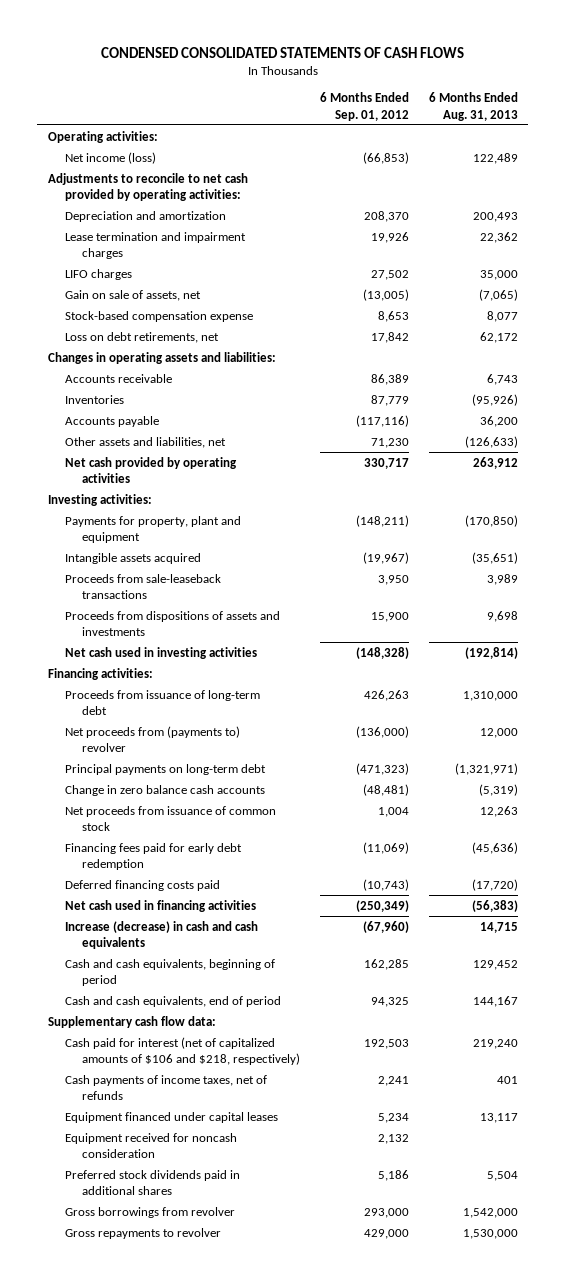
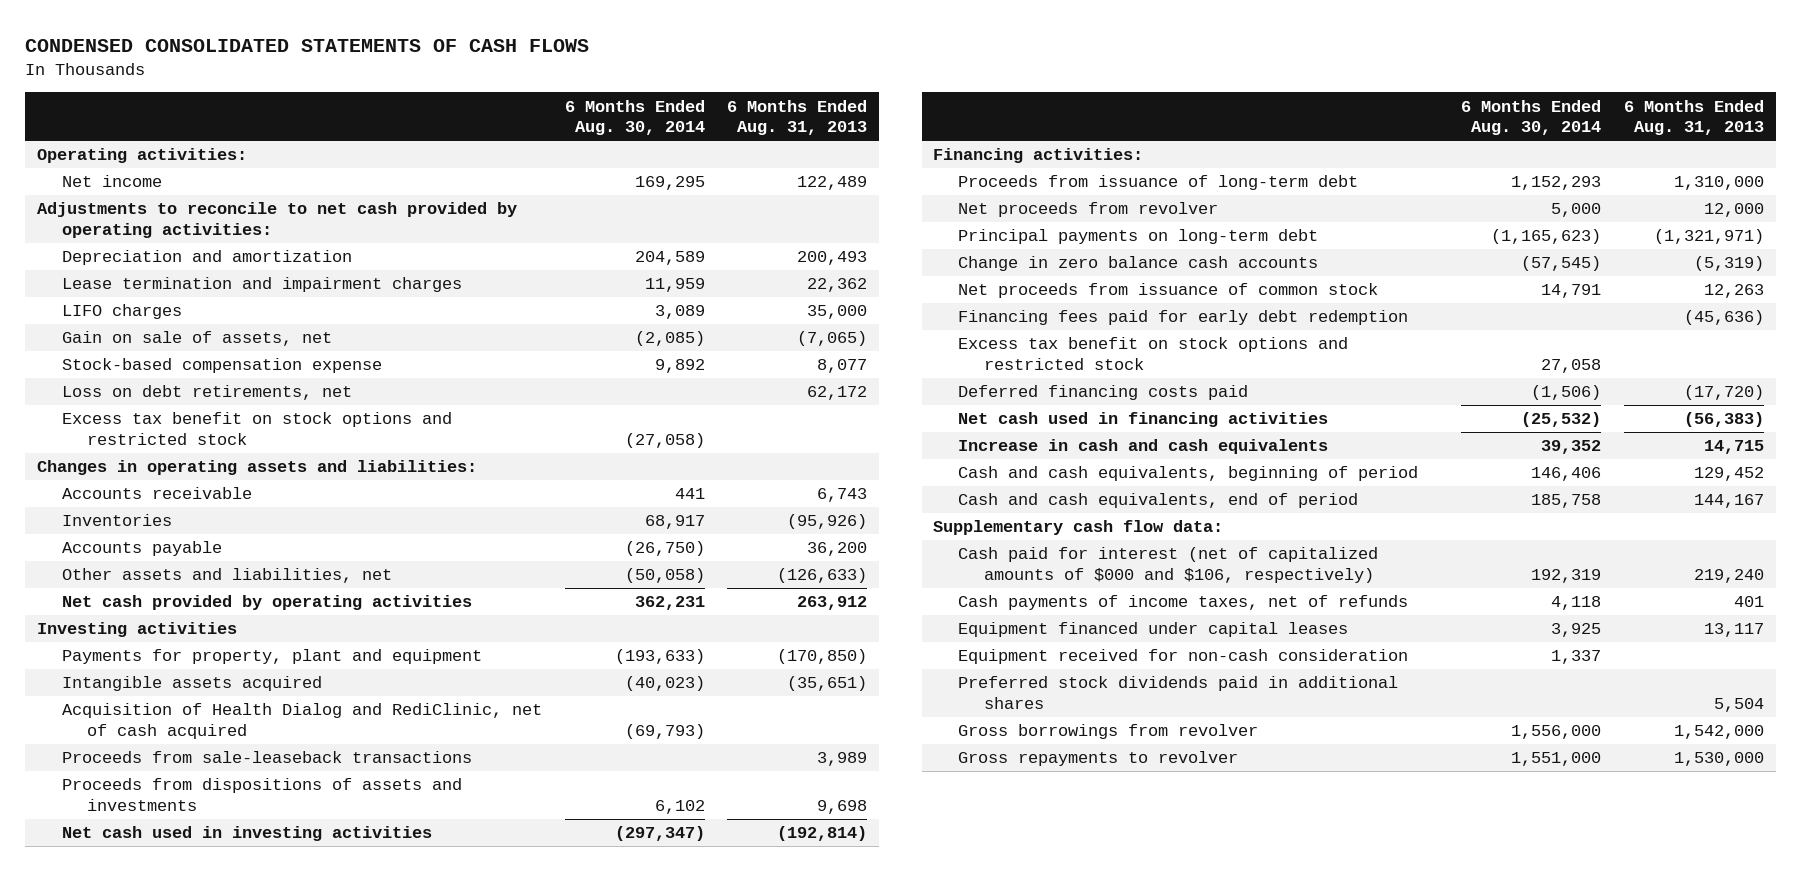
[319,92,409,121] 6 Months Ended Sep. 01, 2012 -> none
none -> [564,99,705,136] 6 Months Ended Aug. 30, 2014
[64,151,156,164] Net income (loss) -> [61,175,162,188] Net income
none -> [61,412,452,446] Excess tax benefit on stock options and restricted stock
[47,493,152,506] Investing activities: -> [36,622,237,638] Investing activities
none -> [61,703,542,740] Acquisition of Health Dialog and RediClinic, net of cash acquired
[64,725,240,752] Net proceeds from (payments to) revolver -> [958,202,1219,218] Net proceeds from revolver
none -> [958,337,1349,371] Excess tax benefit on stock options and restricted stock
[64,920,258,949] Increase (decrease) in cash and cash equivalents -> [958,439,1329,455] Increase in cash and cash equivalents
[64,1036,300,1065] Cash paid for interest (net of capitalized amounts of $106 and $218, respectively) -> [958,547,1379,584] Cash paid for interest (net of capitalized amounts of $000 and $106, respectively)
[64,1132,237,1158] Equipment received for noncash consideration -> [958,649,1409,665] Equipment received for non-cash consideration

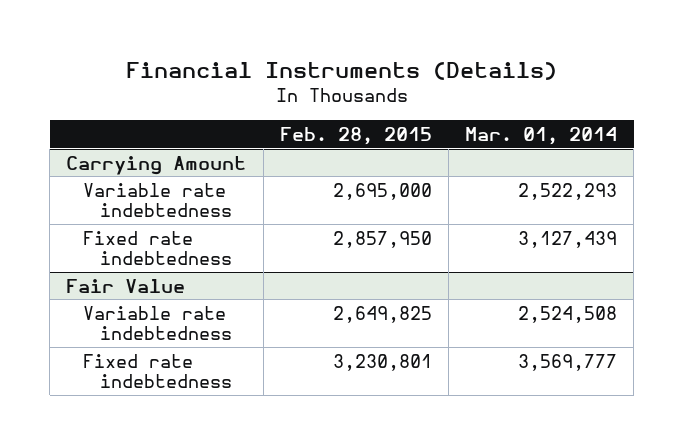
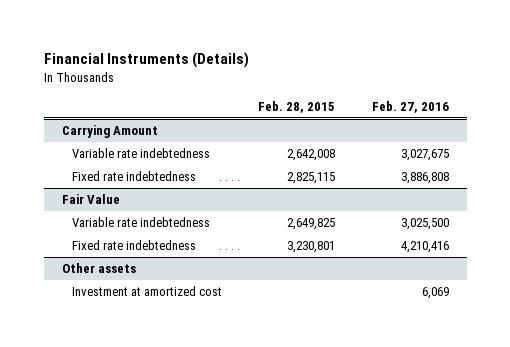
[465,126,618,145] Mar. 01, 2014 -> none
none -> [371,101,449,114] Feb. 27, 2016
[332,182,432,200] 2,695,000 -> [287,148,336,161] 2,642,008
[332,230,432,248] 2,857,950 -> [287,171,336,184] 2,825,115
none -> [61,262,136,273] Other assets
none -> [71,285,222,296] Investment at amortized cost

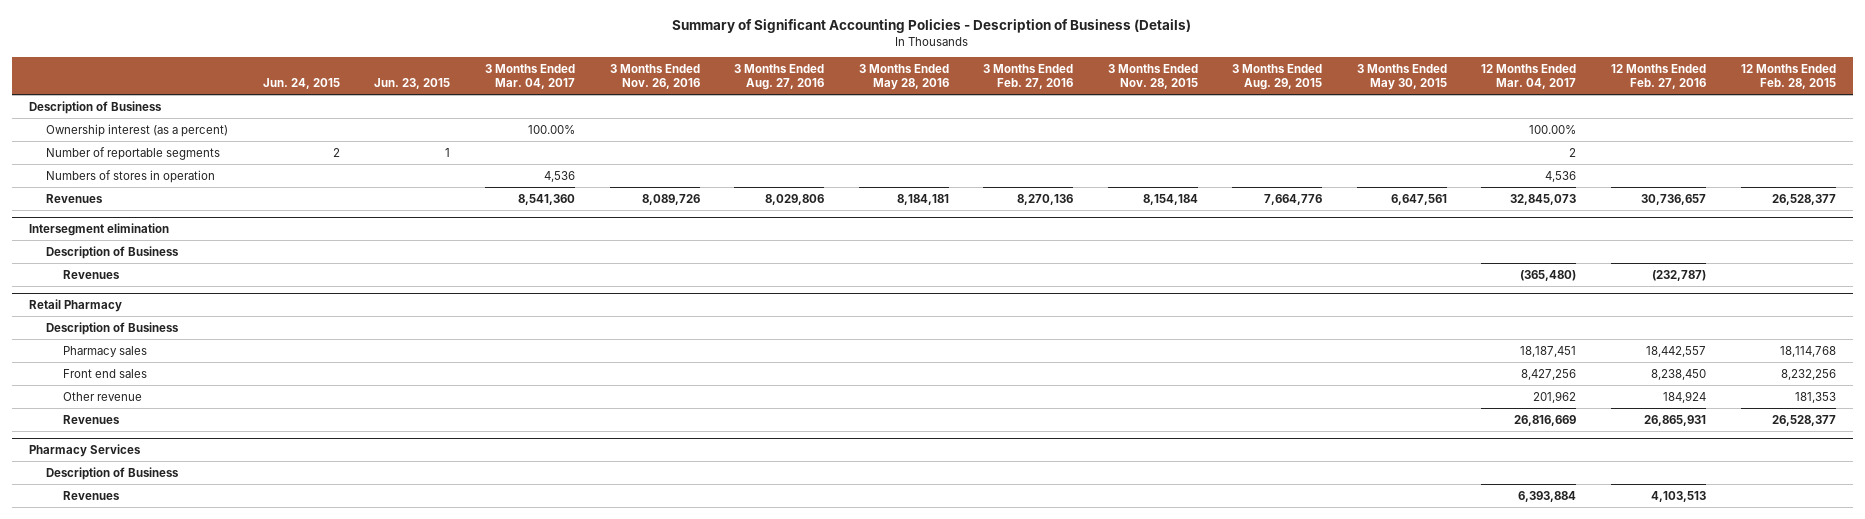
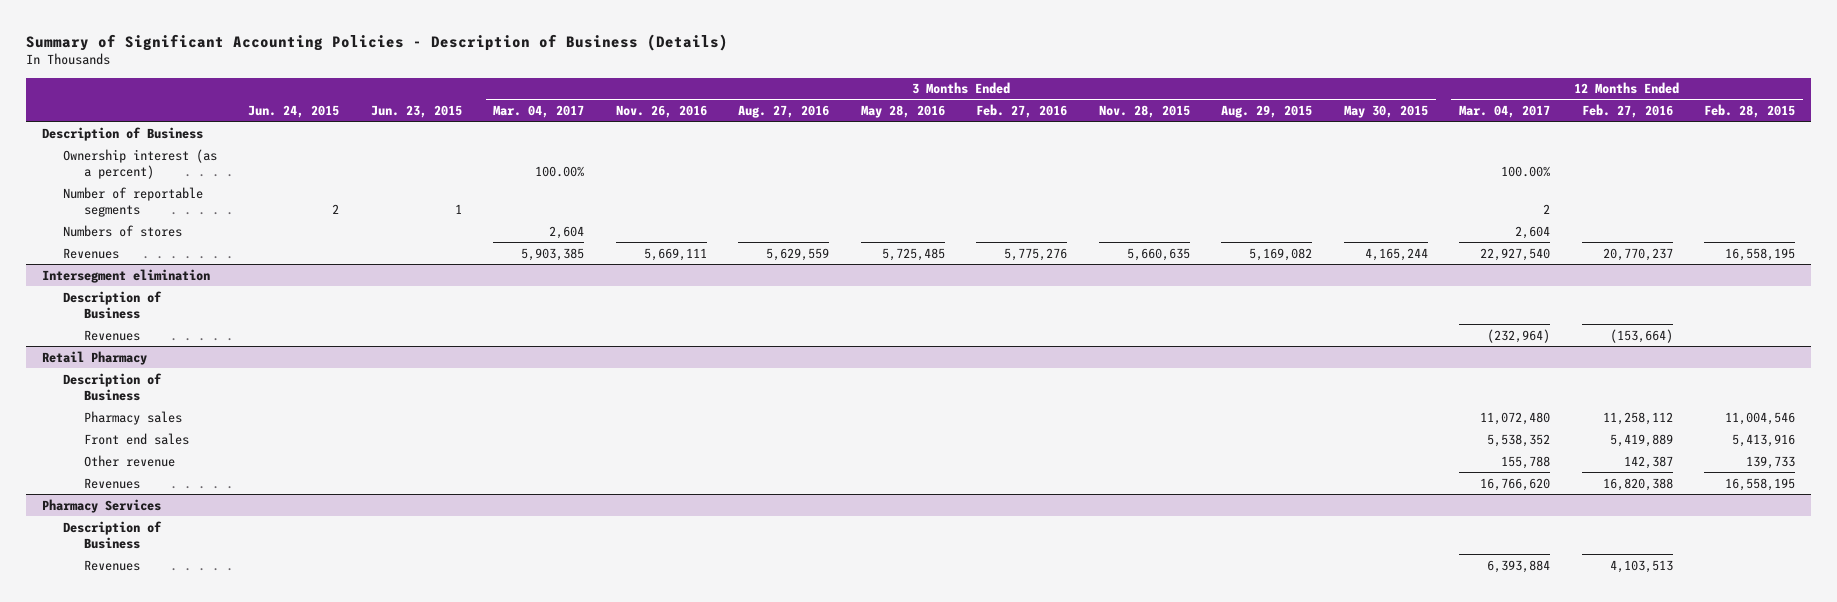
[46,169,216,183] Numbers of stores in operation -> [62,224,182,237] Numbers of stores
[543,170,575,182] 4,536 -> [549,225,585,239] 2,604
[1545,170,1577,182] 4,536 -> [1515,225,1551,239] 2,604
[517,193,575,205] 8,541,360 -> [521,247,585,261] 5,903,385
[641,193,700,205] 8,089,726 -> [643,247,707,261] 5,669,111
[765,193,825,205] 8,029,806 -> [766,247,830,261] 5,629,559
[896,193,949,205] 8,184,181 -> [881,247,945,261] 5,725,485
[1017,193,1074,205] 8,270,136 -> [1004,247,1068,261] 5,775,276
[1142,193,1198,205] 8,154,184 -> [1126,247,1190,261] 5,660,635
[1264,193,1323,205] 7,664,776 -> [1249,247,1313,261] 5,169,082
[1390,193,1447,205] 6,647,561 -> [1364,247,1428,261] 4,165,244
[1510,193,1577,205] 32,845,073 -> [1480,247,1551,261] 22,927,540
[1641,193,1707,205] 30,736,657 -> [1602,247,1673,261] 20,770,237
[1771,193,1836,205] 26,528,377 -> [1725,247,1796,261] 16,558,195
[1520,269,1577,281] (365,480) -> [1487,328,1551,343] (232,964)
[1652,269,1707,281] (232,787) -> [1609,328,1673,343] (153,664)
[1520,345,1577,357] 18,187,451 -> [1480,411,1551,425] 11,072,480
[1646,345,1707,357] 18,442,557 -> [1602,411,1673,425] 11,258,112
[1779,345,1836,357] 18,114,768 -> [1725,411,1796,425] 11,004,546
[1521,368,1577,380] 8,427,256 -> [1487,433,1551,447] 5,538,352
[1651,368,1707,380] 8,238,450 -> [1609,433,1673,447] 5,419,889
[1780,368,1836,380] 8,232,256 -> [1732,433,1796,447] 5,413,916
[1533,390,1577,403] 201,962 -> [1501,455,1551,469] 155,788
[1663,390,1707,403] 184,924 -> [1623,455,1673,469] 142,387
[1794,391,1836,403] 181,353 -> [1746,455,1796,469] 139,733
[1514,414,1577,426] 26,816,669 -> [1480,477,1551,491] 16,766,620
[1644,414,1707,426] 26,865,931 -> [1602,477,1673,491] 16,820,388
[1771,414,1836,426] 26,528,377 -> [1725,477,1796,491] 16,558,195

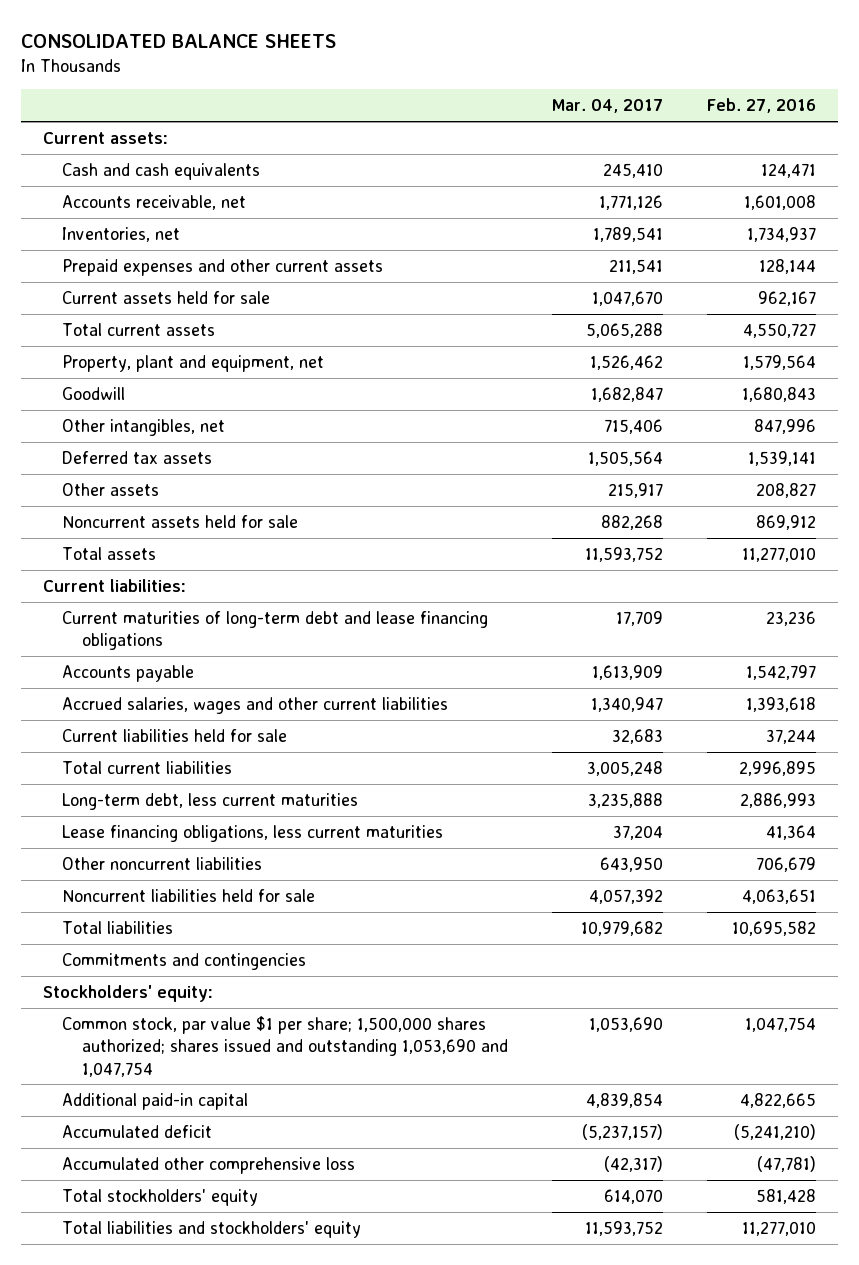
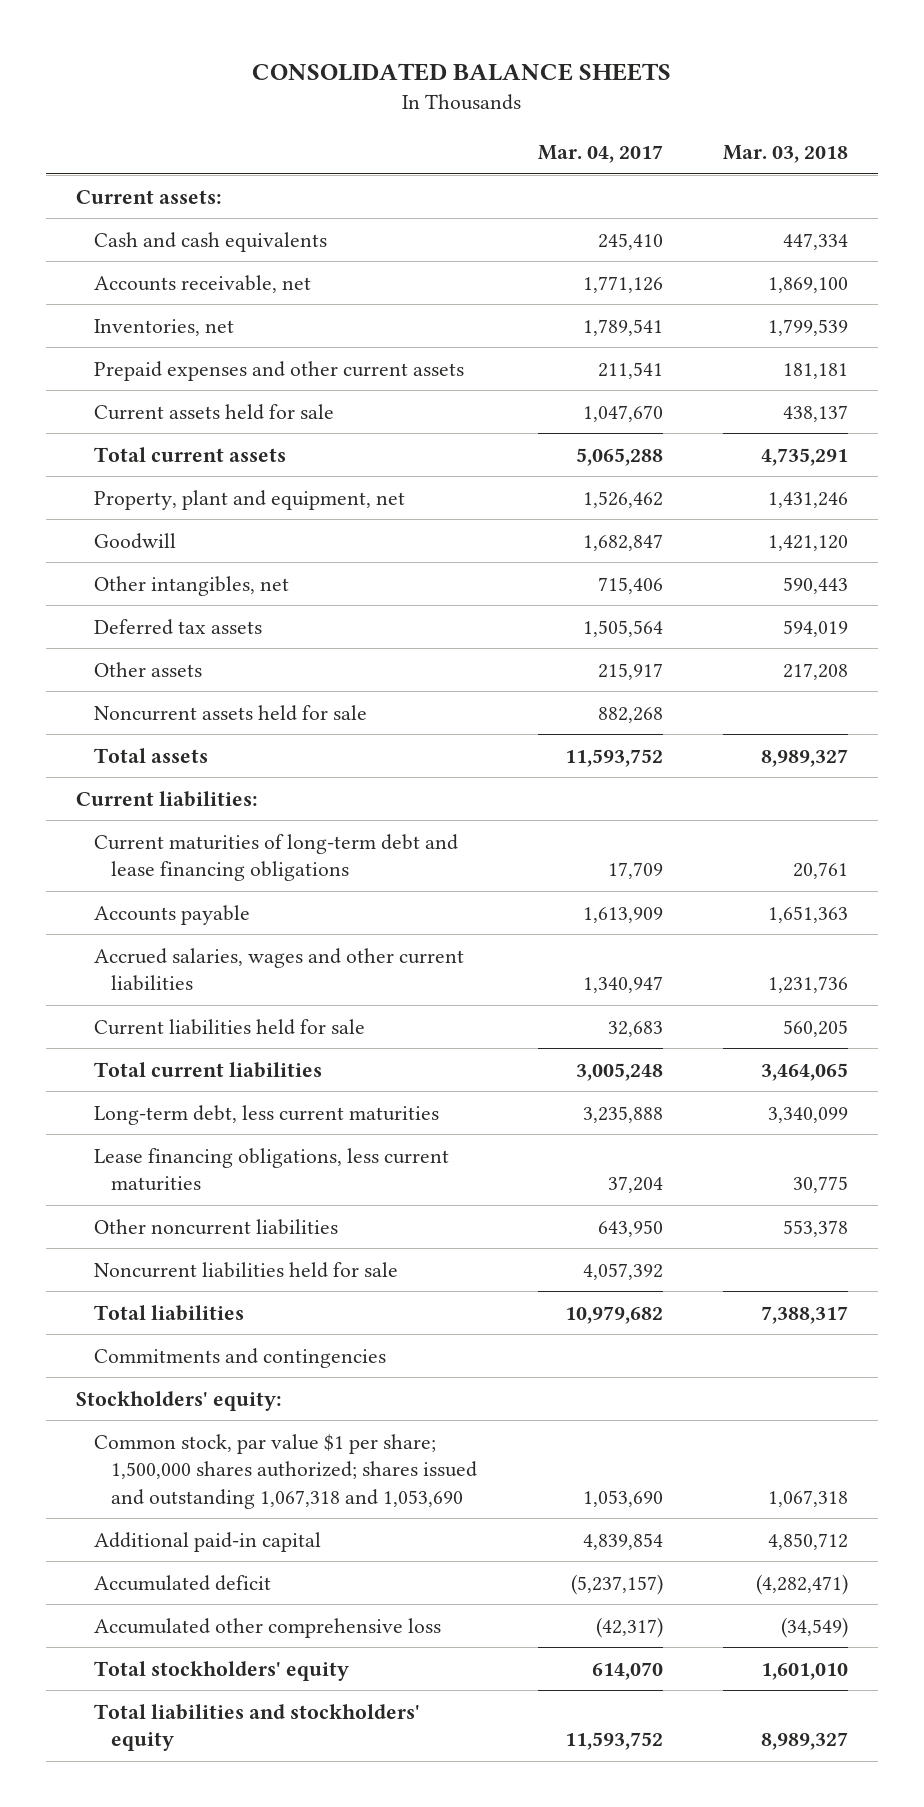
[706,98,816,114] Feb. 27, 2016 -> none
none -> [722,145,848,164] Mar. 03, 2018
[62,1015,508,1077] Common stock, par value $1 per share; 1,500,000 shares authorized; shares issued and outstanding 1,053,690 and 1,047,754 -> [93,1433,478,1509] Common stock, par value $1 per share; 1,500,000 shares authorized; shares issued and outstanding 1,067,318 and 1,053,690

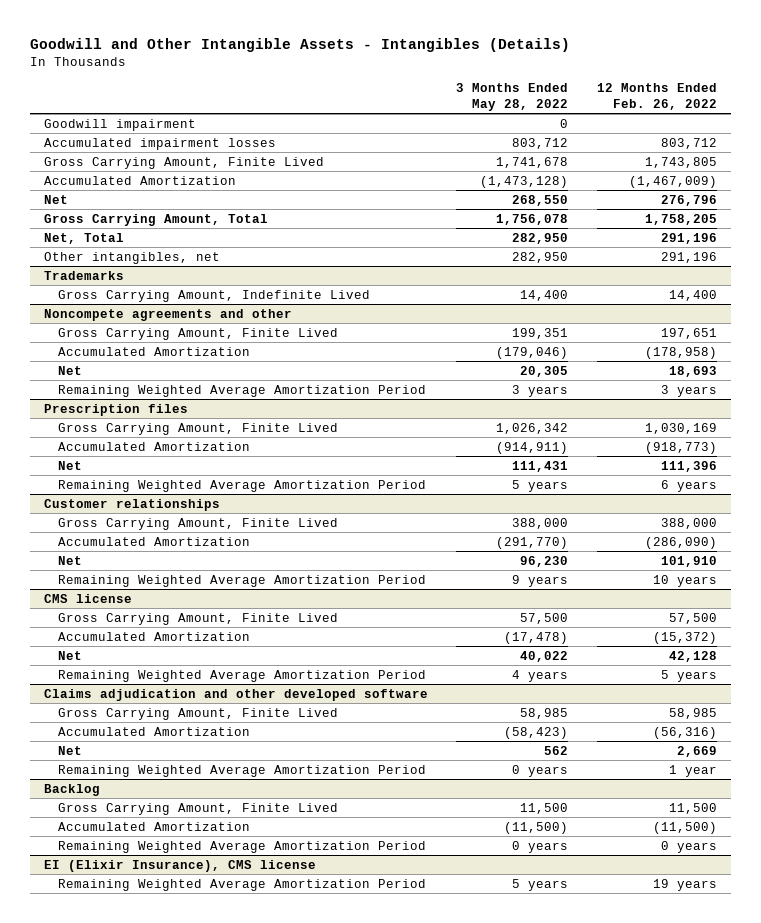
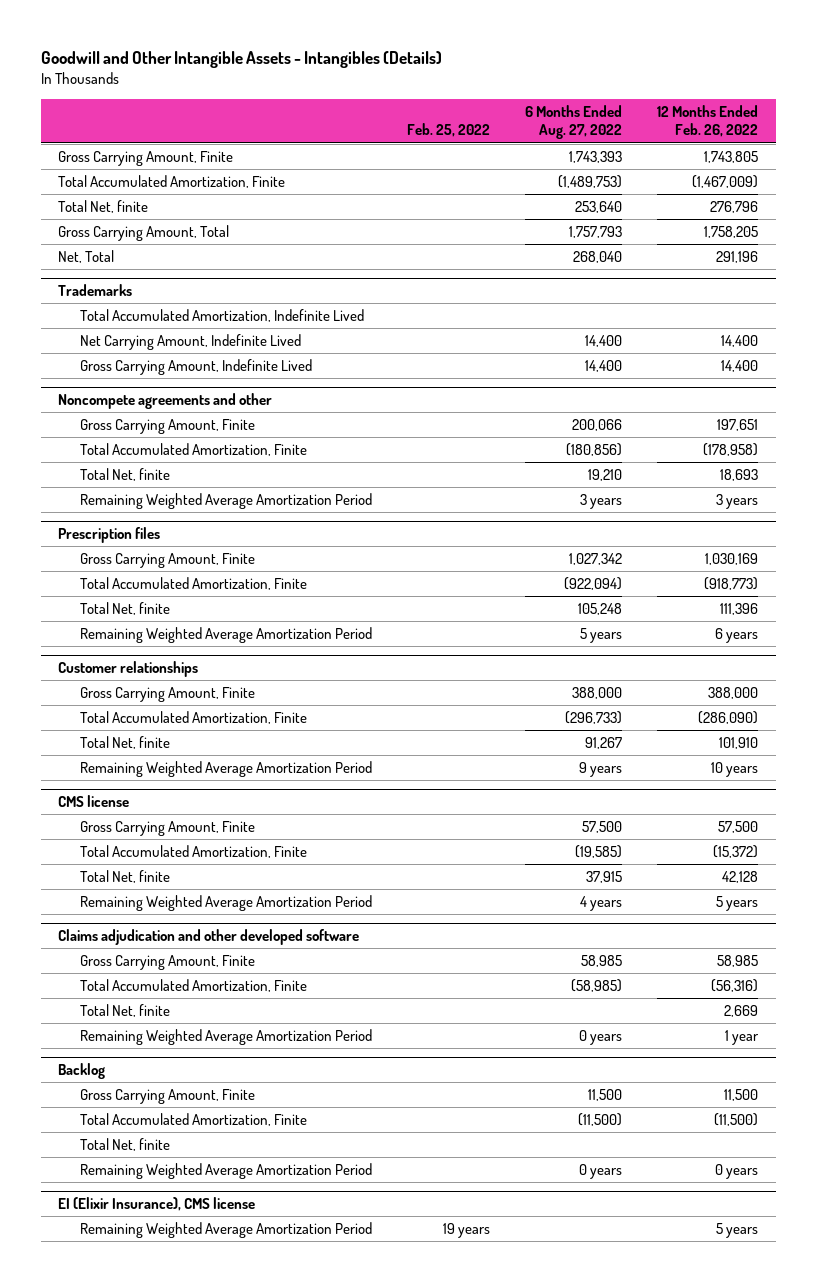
[456,83,569,112] 3 Months Ended May 28, 2022 -> none
none -> [407,123,491,138] Feb. 25, 2022
none -> [525,105,623,140] 6 Months Ended Aug. 27, 2022
[43,118,196,131] Goodwill impairment -> none
[43,137,276,150] Accumulated impairment losses -> none
[43,156,324,169] Gross Carrying Amount, Finite Lived -> [58,151,234,167] Gross Carrying Amount, Finite
[43,175,236,185] Accumulated Amortization -> [58,175,286,189] Total Accumulated Amortization, Finite
[43,194,68,204] Net -> [58,200,149,214] Total Net, finite
[43,251,220,264] Other intangibles, net -> none
none -> [80,309,365,323] Total Accumulated Amortization, Indefinite Lived
none -> [80,334,302,351] Net Carrying Amount, Indefinite Lived
[57,327,338,340] Gross Carrying Amount, Finite Lived -> [80,419,256,435] Gross Carrying Amount, Finite
[57,346,250,356] Accumulated Amortization -> [80,443,308,457] Total Accumulated Amortization, Finite
[57,365,82,375] Net -> [80,468,171,482] Total Net, finite
[57,422,338,435] Gross Carrying Amount, Finite Lived -> [80,553,256,569] Gross Carrying Amount, Finite
[57,441,250,451] Accumulated Amortization -> [80,577,308,591] Total Accumulated Amortization, Finite
[57,460,82,470] Net -> [80,602,171,616] Total Net, finite
[57,517,338,530] Gross Carrying Amount, Finite Lived -> [80,687,256,703] Gross Carrying Amount, Finite
[57,536,250,546] Accumulated Amortization -> [80,711,308,725] Total Accumulated Amortization, Finite
[57,555,82,565] Net -> [80,736,171,750] Total Net, finite
[57,612,338,625] Gross Carrying Amount, Finite Lived -> [80,821,256,837] Gross Carrying Amount, Finite
[57,631,250,641] Accumulated Amortization -> [80,845,308,859] Total Accumulated Amortization, Finite
[57,650,82,660] Net -> [80,870,171,884] Total Net, finite
[57,707,338,720] Gross Carrying Amount, Finite Lived -> [80,955,256,971] Gross Carrying Amount, Finite
[57,726,250,736] Accumulated Amortization -> [80,979,308,993] Total Accumulated Amortization, Finite
[57,745,82,755] Net -> [80,1004,171,1018] Total Net, finite
[57,802,338,815] Gross Carrying Amount, Finite Lived -> [80,1089,256,1105] Gross Carrying Amount, Finite
[57,821,250,831] Accumulated Amortization -> [80,1113,308,1127] Total Accumulated Amortization, Finite
none -> [80,1138,171,1152] Total Net, finite
[652,878,717,891] 19 years -> [716,1223,759,1239] 5 years

